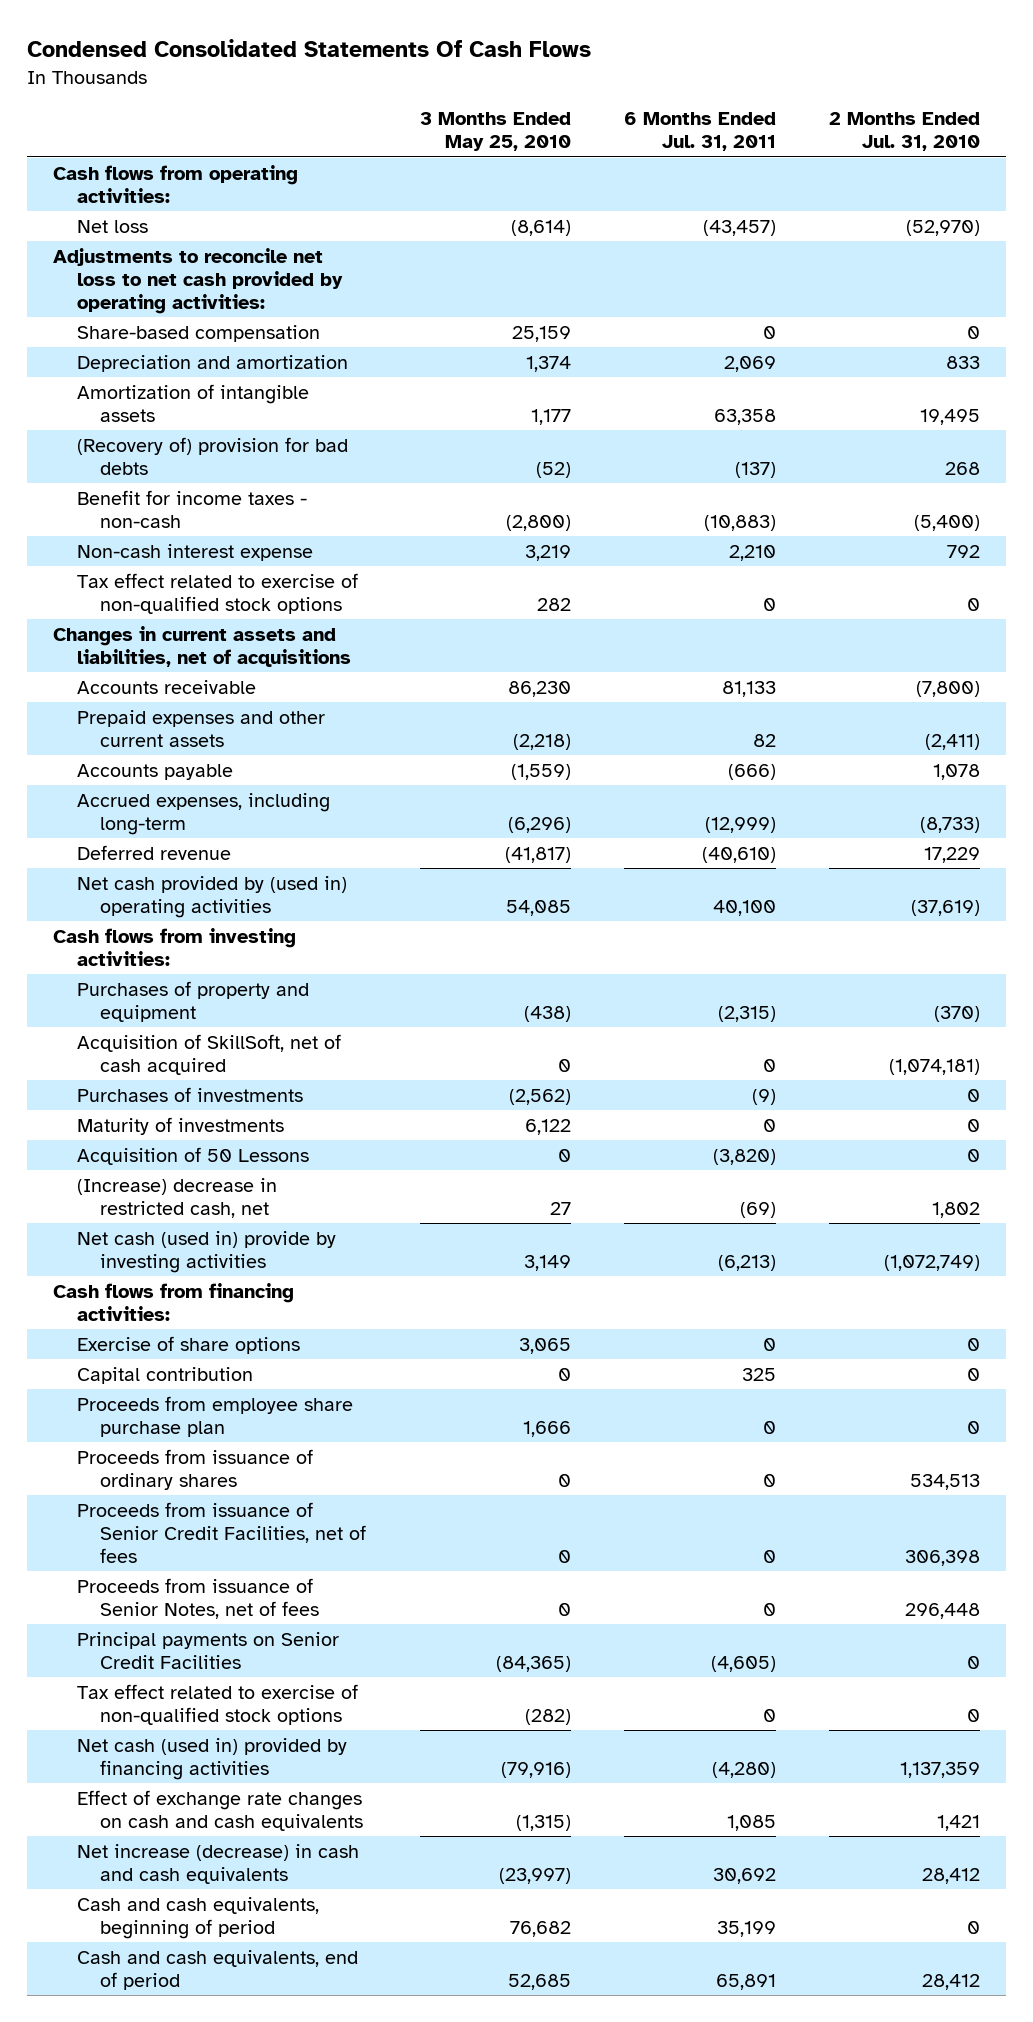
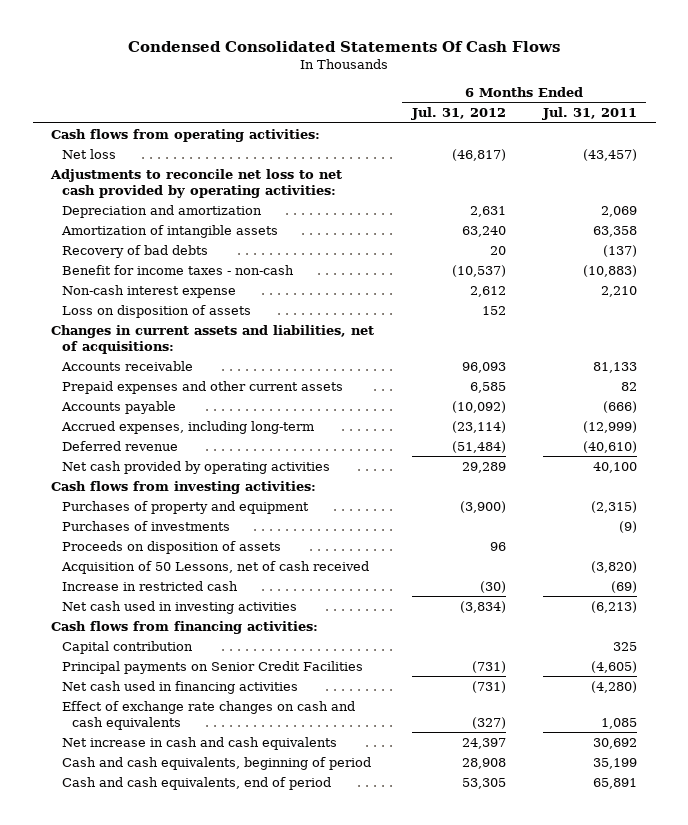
[419,112,571,152] 3 Months Ended May 25, 2010 -> none
[828,112,980,152] 2 Months Ended Jul. 31, 2010 -> none
none -> [410,107,506,121] Jul. 31, 2012
[76,324,320,342] Share-based compensation -> none
[76,436,348,475] (Recovery of) provision for bad debts -> [61,244,208,258] Recovery of bad debts
[76,572,358,614] Tax effect related to exercise of non-qualified stock options -> none
none -> [61,304,251,318] Loss on disposition of assets
[53,625,351,667] Changes in current assets and liabilities, net of acquisitions -> [51,324,375,354] Changes in current assets and liabilities, net of acquisitions:
[76,875,347,918] Net cash provided by (used in) operating activities -> [61,460,330,474] Net cash provided by operating activities
[76,1033,341,1075] Acquisition of SkillSoft, net of cash acquired -> none
[76,1116,284,1135] Maturity of investments -> none
none -> [61,540,281,554] Proceeds on disposition of assets
[76,1146,309,1165] Acquisition of 50 Lessons -> [60,560,369,574] Acquisition of 50 Lessons, net of cash received
[76,1177,277,1218] (Increase) decrease in restricted cash, net -> [61,580,238,591] Increase in restricted cash
[76,1230,336,1273] Net cash (used in) provide by investing activities -> [61,600,297,614] Net cash used in investing activities
[76,1335,300,1354] Exercise of share options -> none
[76,1395,353,1437] Proceeds from employee share purchase plan -> none
[76,1448,313,1490] Proceeds from issuance of ordinary shares -> none
[76,1501,367,1564] Proceeds from issuance of Senior Credit Facilities, net of fees -> none
[76,1577,320,1619] Proceeds from issuance of Senior Notes, net of fees -> none
[76,1683,358,1725] Tax effect related to exercise of non-qualified stock options -> none
[76,1737,347,1780] Net cash (used in) provided by financing activities -> [61,680,298,694] Net cash used in financing activities
[76,1843,359,1884] Net increase (decrease) in cash and cash equivalents -> [61,736,337,750] Net increase in cash and cash equivalents

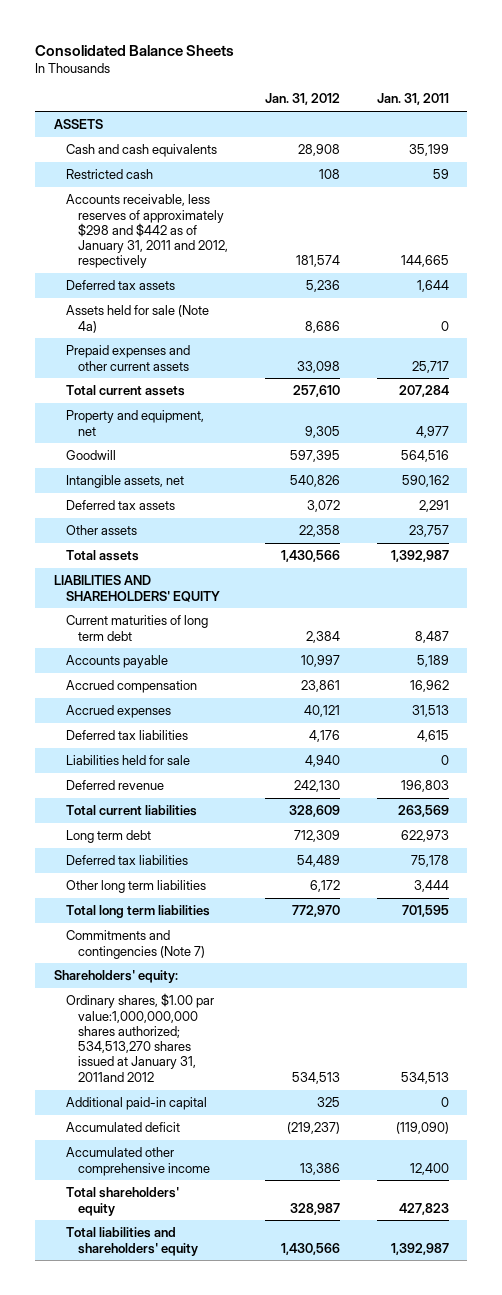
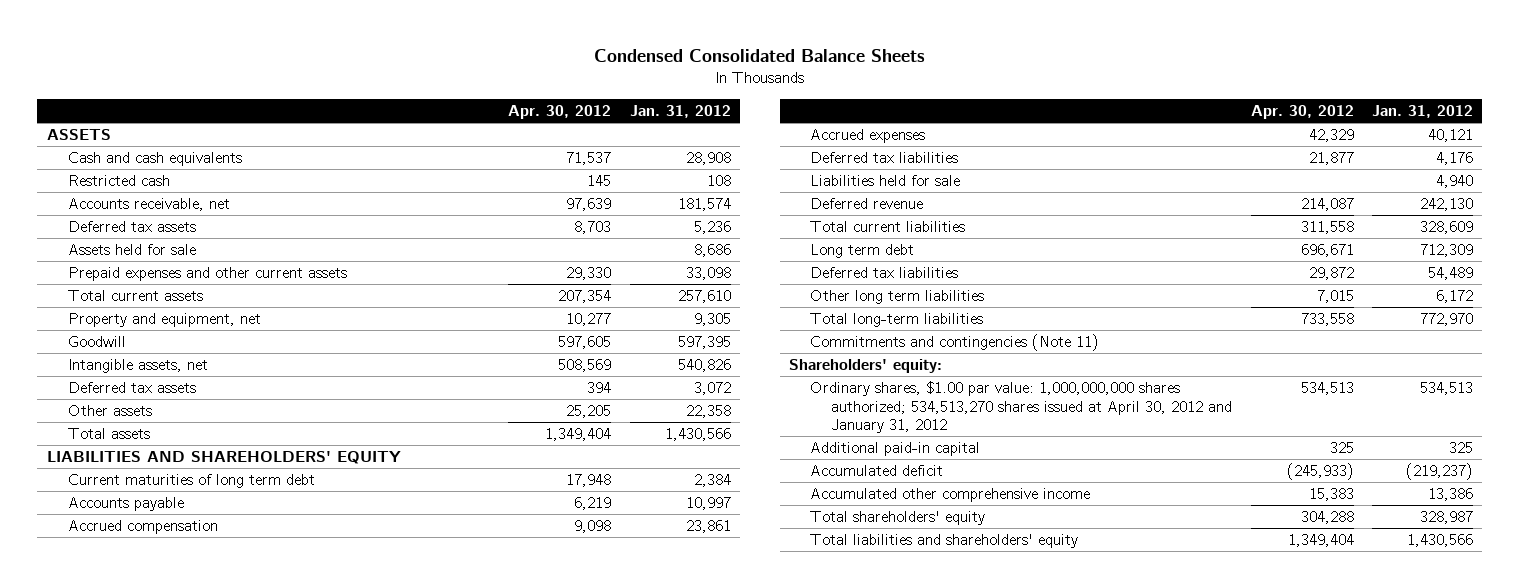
[35,44,235,56] Consolidated Balance Sheets -> [593,49,925,63] Condensed Consolidated Balance Sheets
[376,93,449,106] Jan. 31, 2011 -> none
none -> [508,105,612,120] Apr. 30, 2012
[65,194,228,269] Accounts receivable, less reserves of approximately $298 and $442 as of January 31, 2011 and 2012, respectively -> [67,197,230,211] Accounts receivable, net
[65,305,209,333] Assets held for sale (Note 4a) -> [67,243,196,255] Assets held for sale
[65,905,210,919] Total long term liabilities -> [810,312,984,327] Total long-term liabilities
[65,930,205,959] Commitments and contingencies (Note 7) -> [810,333,1100,351] Commitments and contingencies (Note 11)
[65,993,214,1082] Ordinary shares, $1.00 par value:1,000,000,000 shares authorized; 534,513,270 shares issued at January 31, 2011and 2012 -> [810,380,1233,434] Ordinary shares, $1.00 par value: 1,000,000,000 shares authorized; 534,513,270 shares issued at April 30, 2012 and January 31, 2012

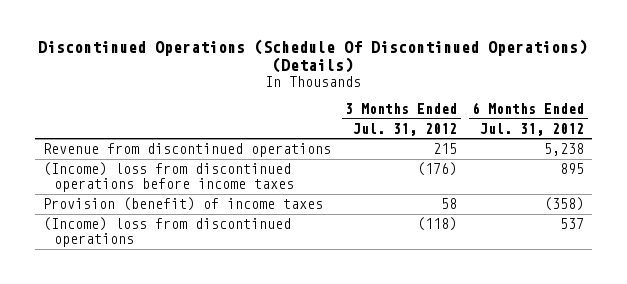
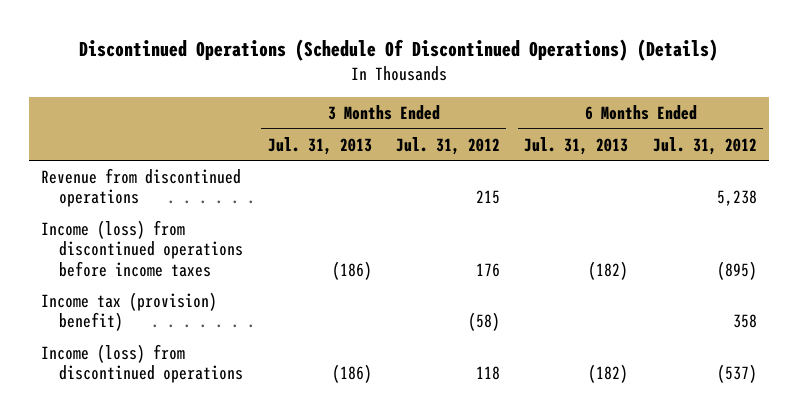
none -> [267,136,372,155] Jul. 31, 2013
none -> [524,136,629,155] Jul. 31, 2013
[42,162,294,193] (Income) loss from discontinued operations before income taxes -> [41,219,244,277] Income (loss) from discontinued operations before income taxes
[417,162,458,177] (176) -> [475,262,500,277] 176
[560,163,585,175] 895 -> [716,260,757,280] (895)
[42,197,323,212] Provision (benefit) of income taxes -> [41,291,218,332] Income tax (provision) benefit)
[441,198,458,210] 58 -> [467,312,500,332] (58)
[544,197,585,212] (358) -> [732,314,757,329] 358
[42,217,291,248] (Income) loss from discontinued operations -> [41,343,244,384] Income (loss) from discontinued operations
[417,217,458,232] (118) -> [475,366,500,381] 118
[560,218,585,230] 537 -> [716,364,757,384] (537)

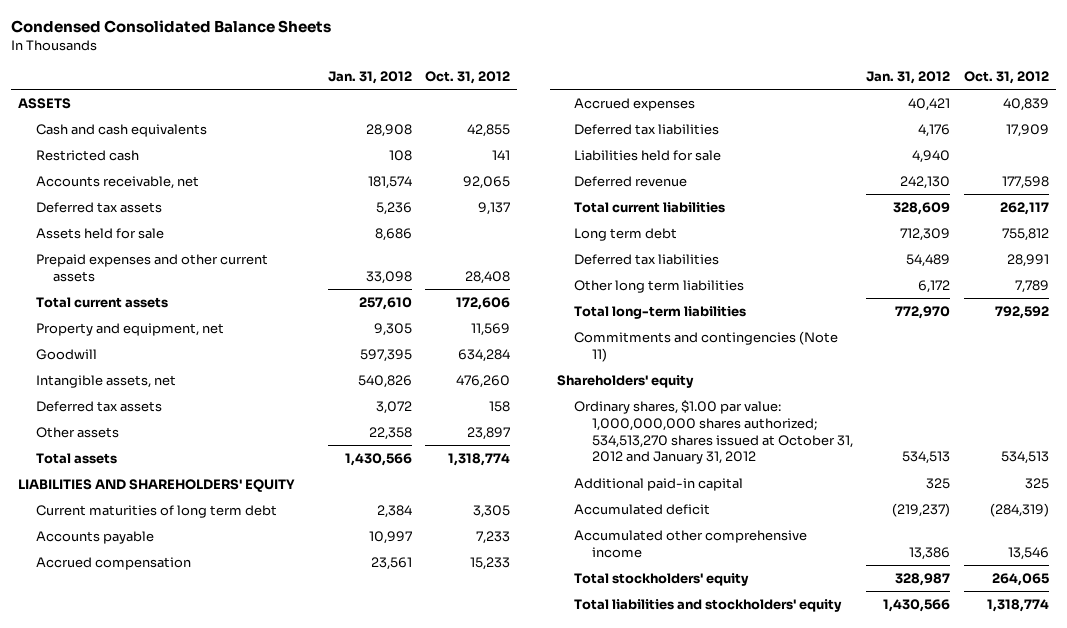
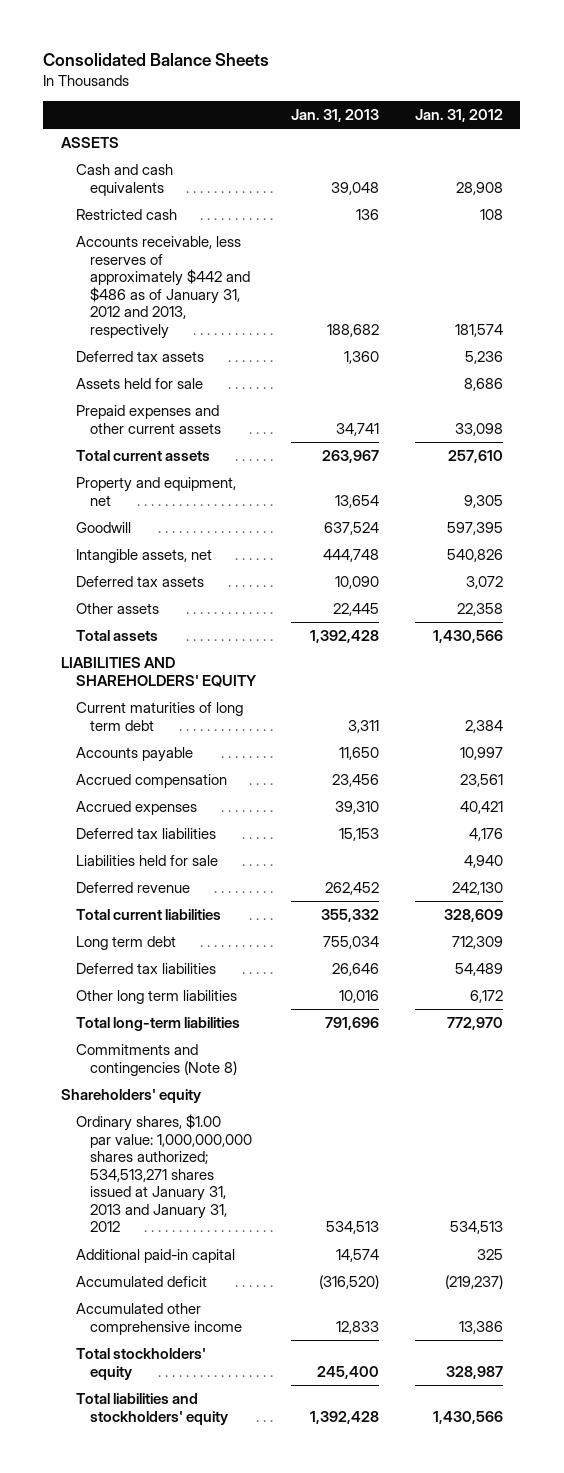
[11,19,332,33] Condensed Consolidated Balance Sheets -> [43,53,270,67] Consolidated Balance Sheets
[425,70,511,84] Oct. 31, 2012 -> none
none -> [291,109,380,123] Jan. 31, 2013
[35,176,199,190] Accounts receivable, net -> [75,235,250,339] Accounts receivable, less reserves of approximately $442 and $486 as of January 31, 2012 and 2013, respectively
[574,331,839,362] Commitments and contingencies (Note 11) -> [75,1043,237,1076] Commitments and contingencies (Note 8)
[574,400,853,465] Ordinary shares, $1.00 par value: 1,000,000,000 shares authorized; 534,513,270 shares issued at October 31, 2012 and January 31, 2012 -> [75,1113,252,1233] Ordinary shares, $1.00 par value: 1,000,000,000 shares authorized; 534,513,271 shares issued at January 31, 2013 and January 31, 2012

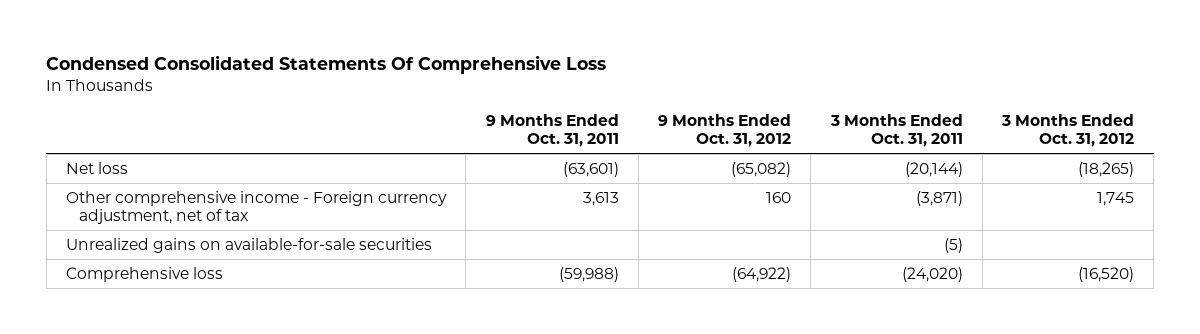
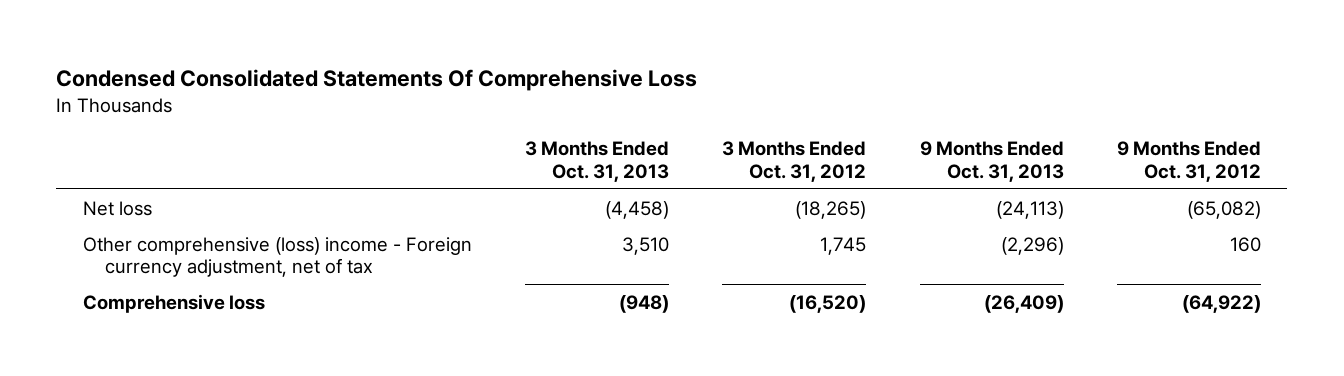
[485,114,619,148] 9 Months Ended Oct. 31, 2011 -> none
[829,114,963,148] 3 Months Ended Oct. 31, 2011 -> none
none -> [525,141,670,182] 3 Months Ended Oct. 31, 2013
none -> [919,141,1064,182] 9 Months Ended Oct. 31, 2013
[65,237,432,253] Unrealized gains on available-for-sale securities -> none
[65,190,447,224] Other comprehensive income - Foreign currency adjustment, net of tax -> [82,236,472,278] Other comprehensive (loss) income - Foreign currency adjustment, net of tax

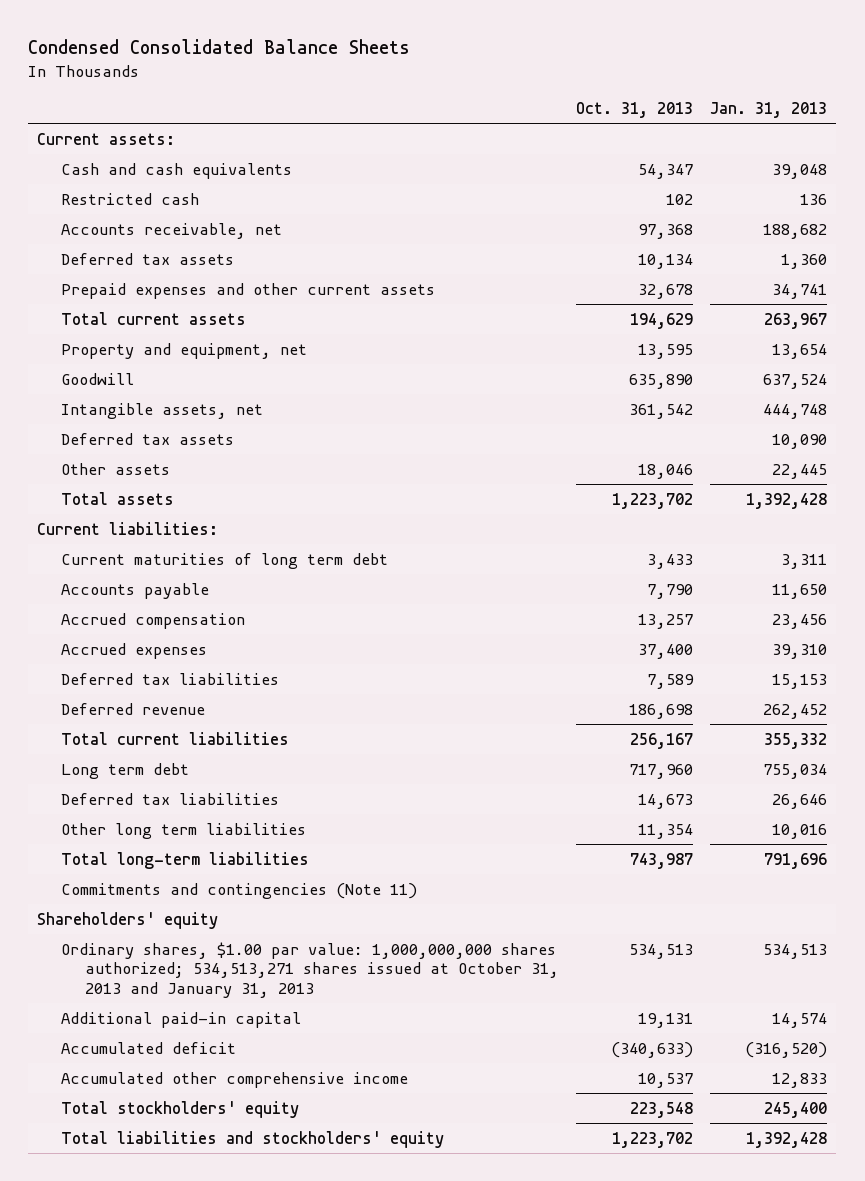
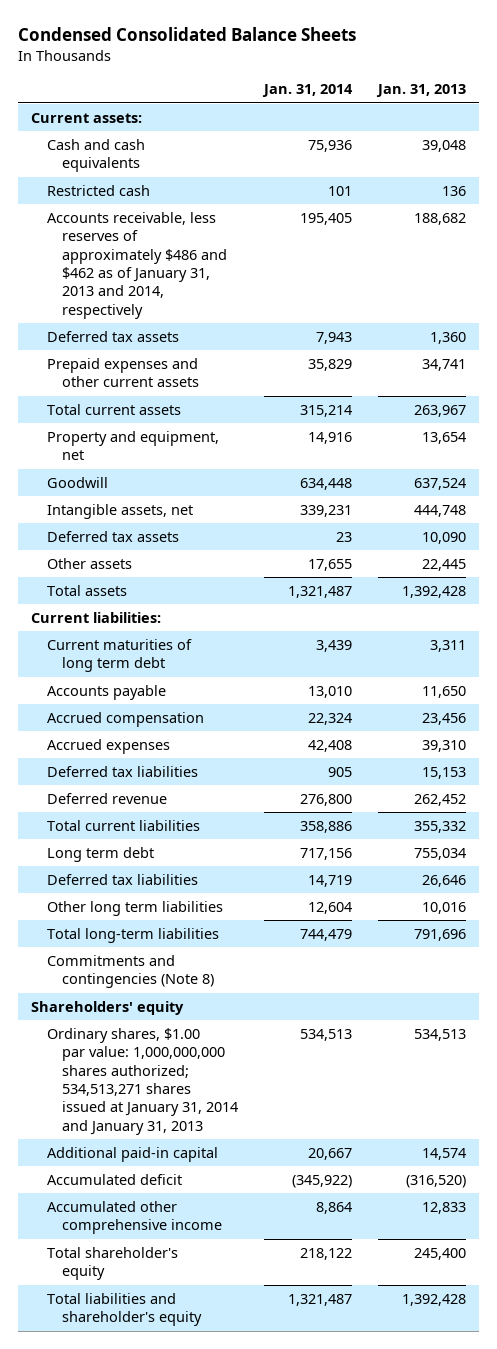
[575,101,693,118] Oct. 31, 2013 -> none
none -> [262,84,354,98] Jan. 31, 2014
[60,222,282,239] Accounts receivable, net -> [46,212,228,319] Accounts receivable, less reserves of approximately $486 and $462 as of January 31, 2013 and 2014, respectively
[60,882,417,899] Commitments and contingencies (Note 11) -> [46,955,215,989] Commitments and contingencies (Note 8)
[60,941,559,998] Ordinary shares, $1.00 par value: 1,000,000,000 shares authorized; 534,513,271 shares issued at October 31, 2013 and January 31, 2013 -> [46,1028,239,1135] Ordinary shares, $1.00 par value: 1,000,000,000 shares authorized; 534,513,271 shares issued at January 31, 2014 and January 31, 2013
[60,1100,299,1118] Total stockholders' equity -> [46,1247,178,1281] Total shareholder's equity
[60,1130,444,1148] Total liabilities and stockholders' equity -> [46,1293,203,1327] Total liabilities and shareholder's equity

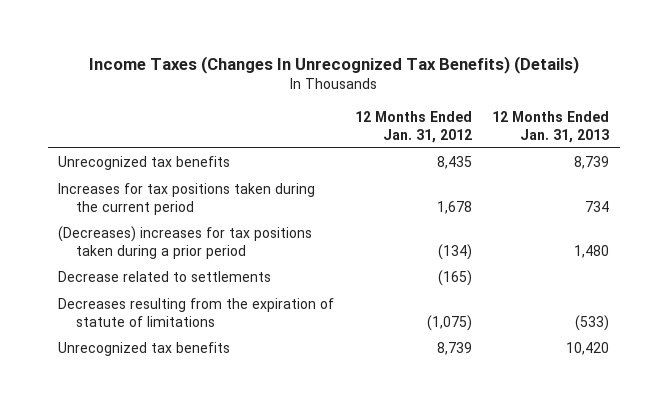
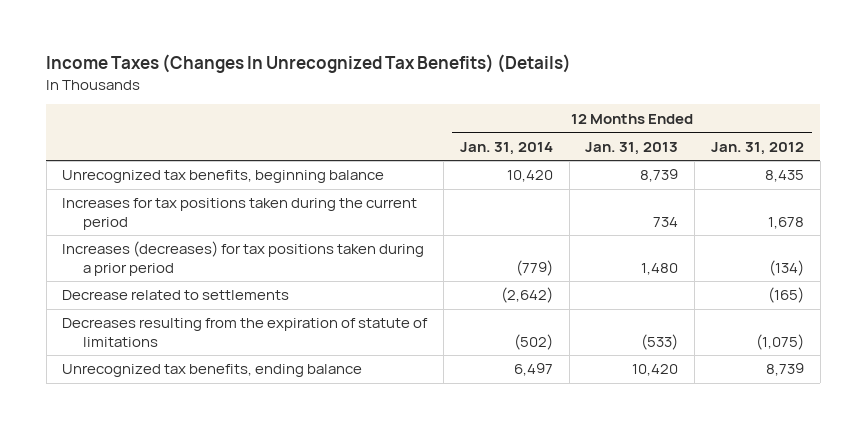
none -> [459,141,553,155] Jan. 31, 2014
[58,156,231,171] Unrecognized tax benefits -> [62,170,385,184] Unrecognized tax benefits, beginning balance
[58,226,313,260] (Decreases) increases for tax positions taken during a prior period -> [62,241,425,276] Increases (decreases) for tax positions taken during a prior period
[58,342,231,357] Unrecognized tax benefits -> [62,364,363,378] Unrecognized tax benefits, ending balance

